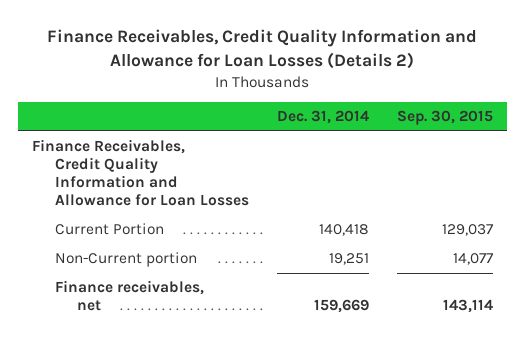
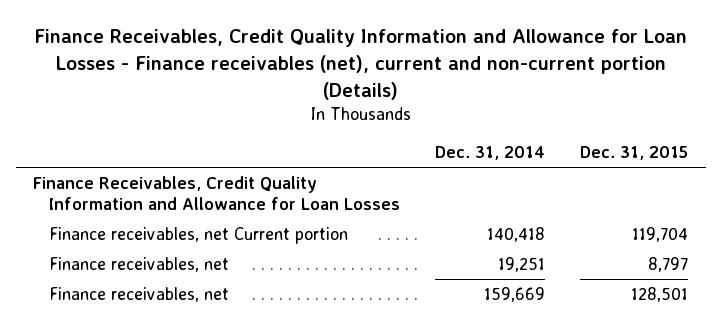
[47,29,478,69] Finance Receivables, Credit Quality Information and Allowance for Loan Losses (Details 2) -> [33,28,687,100] Finance Receivables, Credit Quality Information and Allowance for Loan Losses - Finance receivables (net), current and non-current portion (Details)
[396,110,493,126] Sep. 30, 2015 -> none
none -> [580,146,689,161] Dec. 31, 2015
[54,223,164,236] Current Portion -> [49,226,349,244] Finance receivables, net Current portion
[54,252,197,268] Non-Current portion -> [49,256,230,272] Finance receivables, net

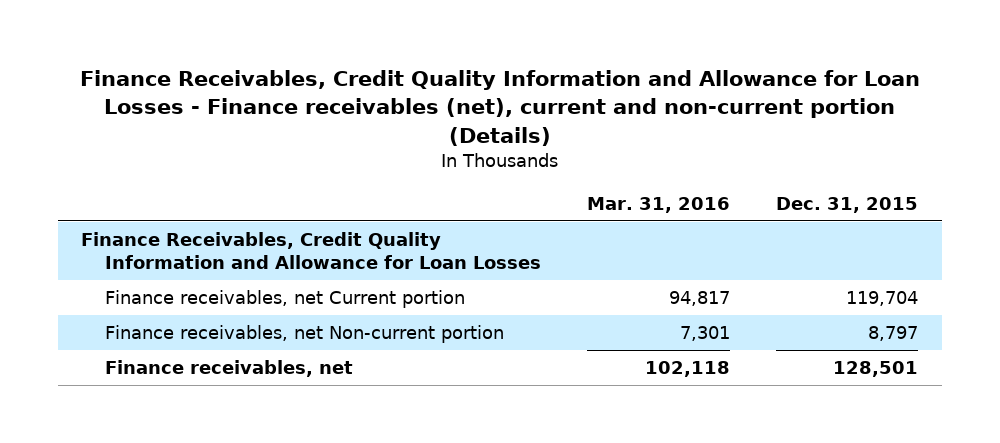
[435,146,546,161] Dec. 31, 2014 -> none
none -> [587,196,731,213] Mar. 31, 2016
[49,256,230,272] Finance receivables, net -> [104,325,504,344] Finance receivables, net Non-current portion

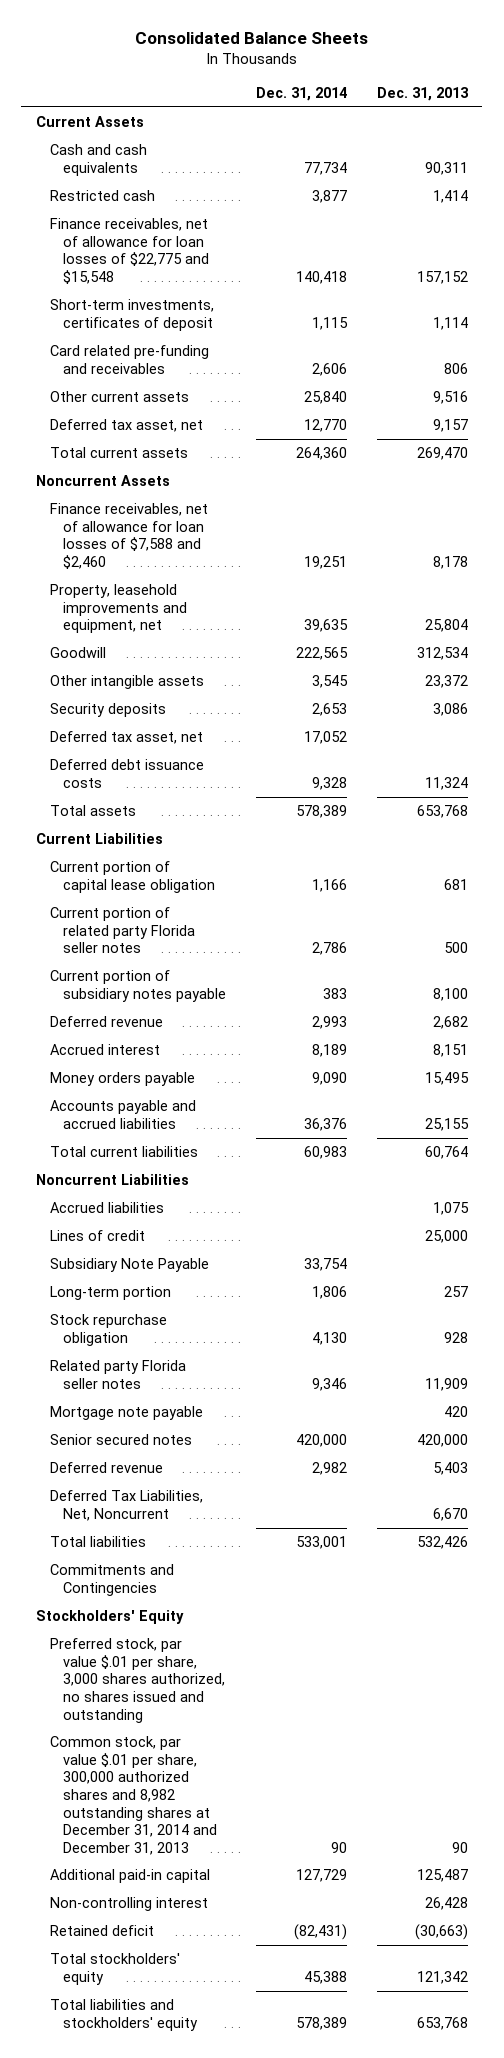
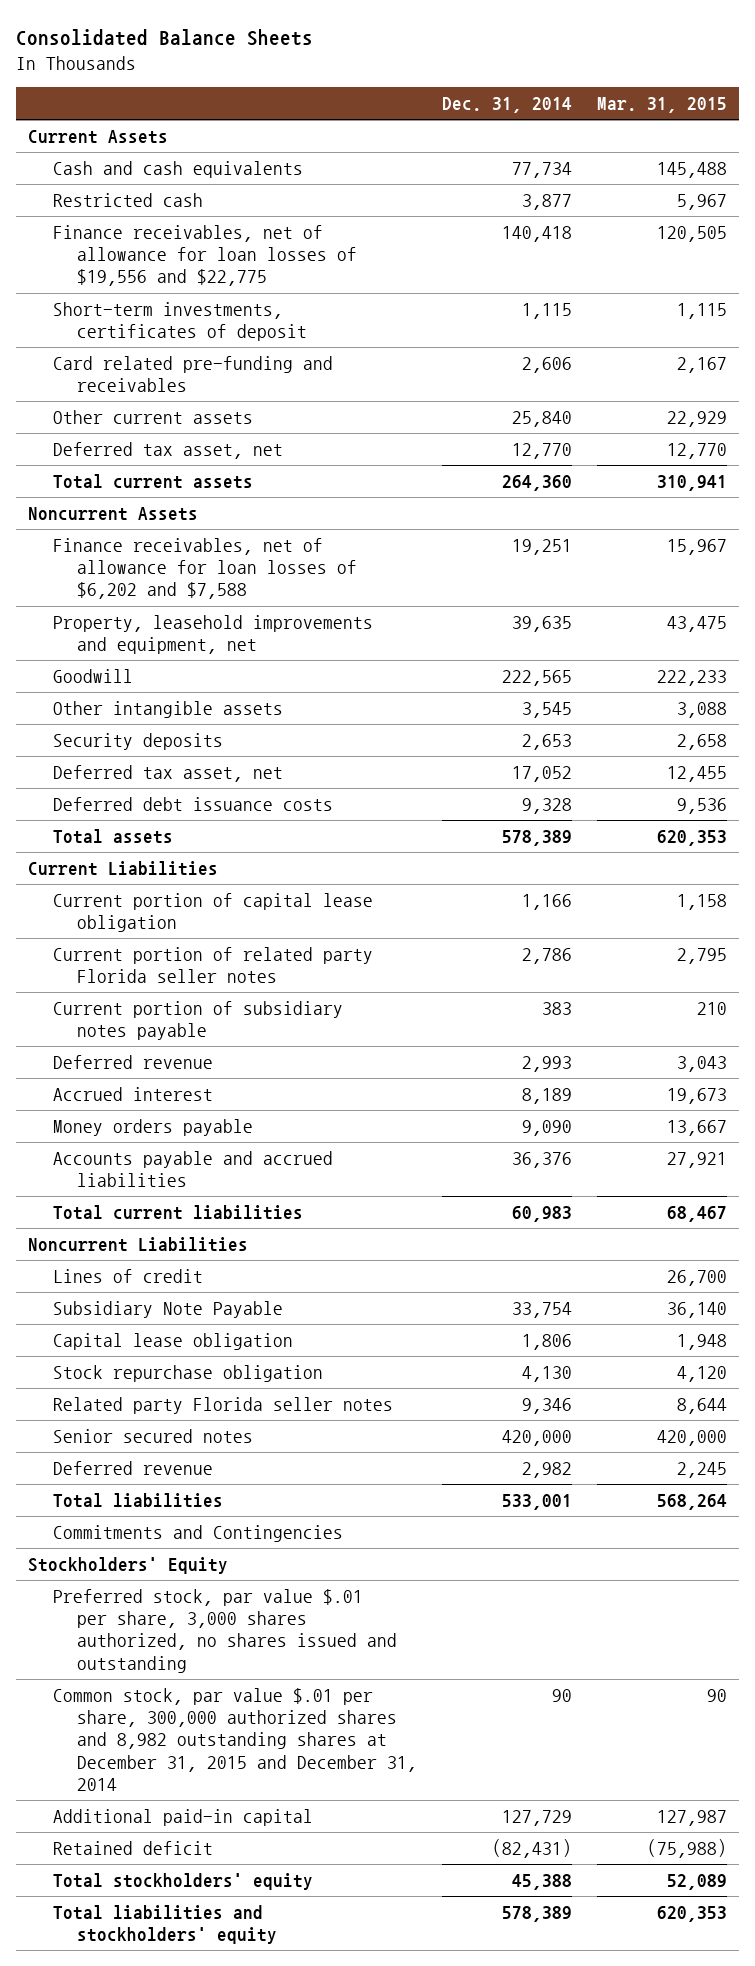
[376,86,469,101] Dec. 31, 2013 -> none
none -> [597,96,728,113] Mar. 31, 2015
[49,218,209,284] Finance receivables, net of allowance for loan losses of $22,775 and $15,548 -> [52,224,358,287] Finance receivables, net of allowance for loan losses of $19,556 and $22,775
[49,503,208,569] Finance receivables, net of allowance for loan losses of $7,588 and $2,460 -> [52,537,358,600] Finance receivables, net of allowance for loan losses of $6,202 and $7,588
[49,1202,164,1214] Accrued liabilities -> none
[49,1286,171,1301] Long-term portion -> [52,1332,293,1350] Capital lease obligation
[49,1406,203,1421] Mortgage note payable -> none
[49,1490,203,1521] Deferred Tax Liabilities, Net, Noncurrent -> none
[49,1736,217,1855] Common stock, par value $.01 per share, 300,000 authorized shares and 8,982 outstanding shares at December 31, 2014 and December 31, 2013 -> [52,1687,418,1791] Common stock, par value $.01 per share, 300,000 authorized shares and 8,982 outstanding shares at December 31, 2015 and December 31, 2014
[49,1897,208,1912] Non-controlling interest -> none

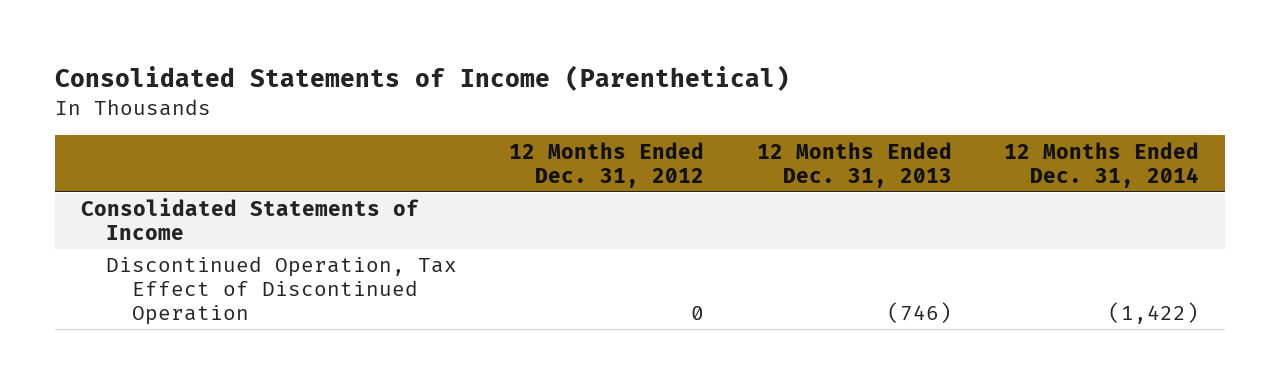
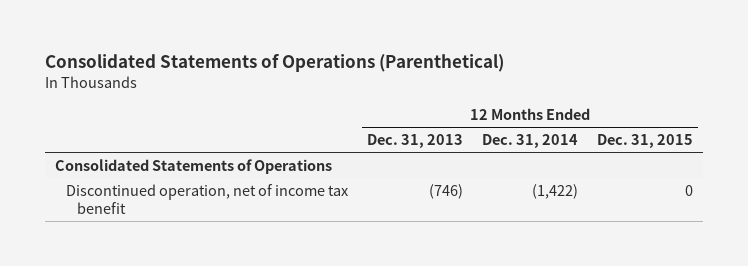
[54,64,790,91] Consolidated Statements of Income (Parenthetical) -> [45,54,505,73] Consolidated Statements of Operations (Parenthetical)
[509,141,705,188] 12 Months Ended Dec. 31, 2012 -> none
none -> [597,134,694,149] Dec. 31, 2015
[80,198,419,241] Consolidated Statements of Income -> [54,158,332,174] Consolidated Statements of Operations
[106,256,458,326] Discontinued Operation, Tax Effect of Discontinued Operation -> [65,183,348,215] Discontinued operation, net of income tax benefit

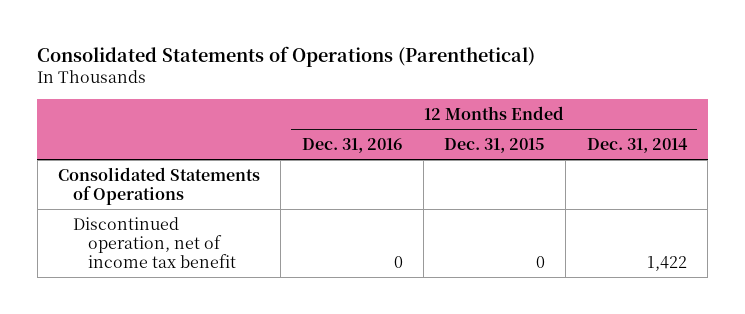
[366,134,463,149] Dec. 31, 2013 -> none
none -> [301,137,403,153] Dec. 31, 2016
[532,183,579,199] (1,422) -> [646,255,687,271] 1,422

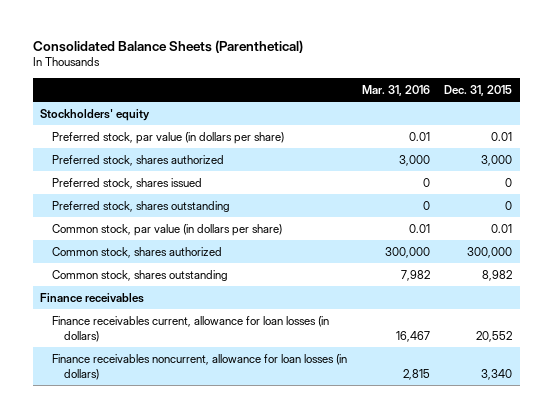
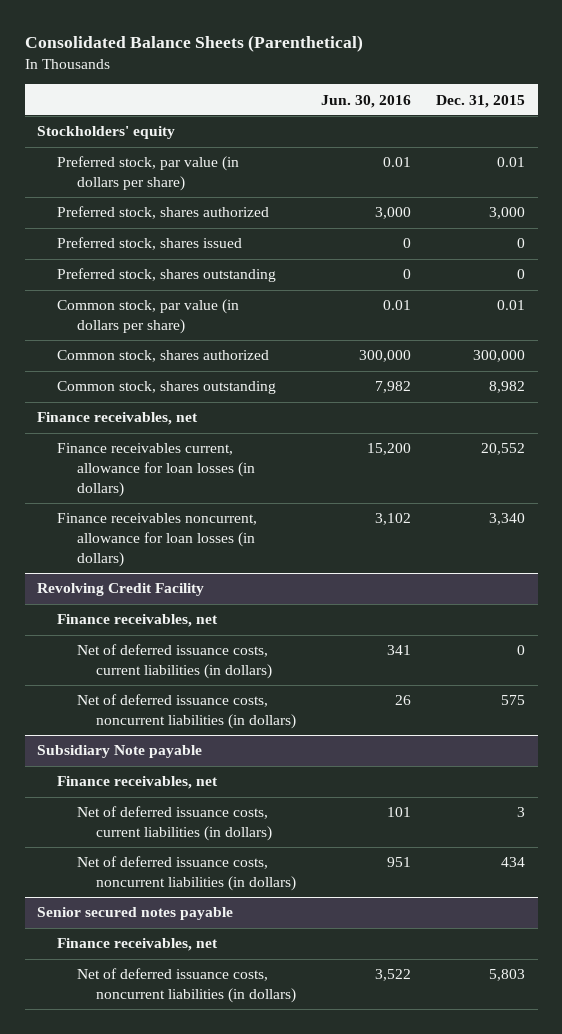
[361,85,430,97] Mar. 31, 2016 -> none
none -> [321,94,412,108] Jun. 30, 2016
[39,292,144,303] Finance receivables -> [37,412,199,426] Finance receivables, net
none -> [37,583,205,597] Revolving Credit Facility
none -> [56,614,218,628] Finance receivables, net
none -> [76,644,273,680] Net of deferred issuance costs, current liabilities (in dollars)
none -> [76,694,297,730] Net of deferred issuance costs, noncurrent liabilities (in dollars)
none -> [37,745,203,759] Subsidiary Note payable
none -> [56,776,218,790] Finance receivables, net
none -> [76,806,273,842] Net of deferred issuance costs, current liabilities (in dollars)
none -> [76,856,297,892] Net of deferred issuance costs, noncurrent liabilities (in dollars)
none -> [37,907,234,921] Senior secured notes payable
none -> [56,938,218,952] Finance receivables, net
none -> [76,968,297,1004] Net of deferred issuance costs, noncurrent liabilities (in dollars)

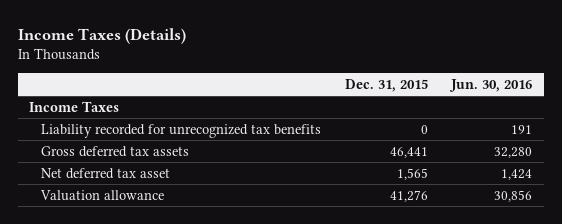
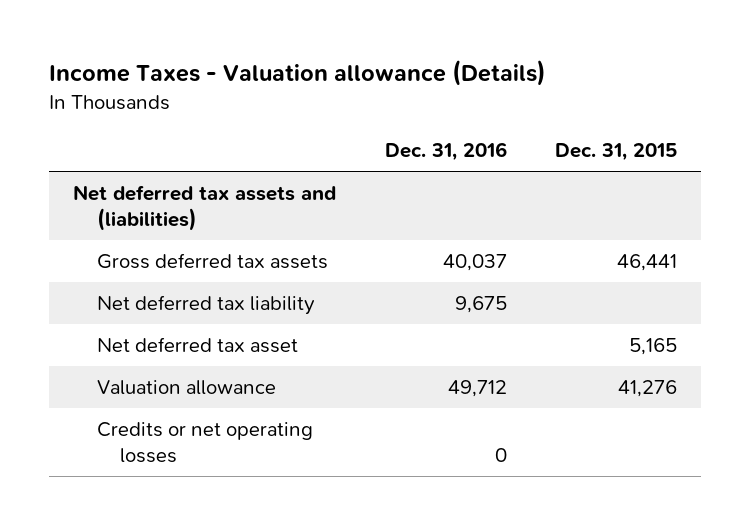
[17,27,186,44] Income Taxes (Details) -> [49,60,547,87] Income Taxes - Valuation allowance (Details)
[449,79,533,93] Jun. 30, 2016 -> none
none -> [384,142,507,162] Dec. 31, 2016
[29,100,120,112] Income Taxes -> none
[41,123,322,138] Liability recorded for unrecognized tax benefits -> none
none -> [73,184,337,231] Net deferred tax assets and (liabilities)
none -> [96,294,315,315] Net deferred tax liability
[396,167,428,180] 1,565 -> [629,337,678,355] 5,165
none -> [96,421,313,463] Credits or net operating losses

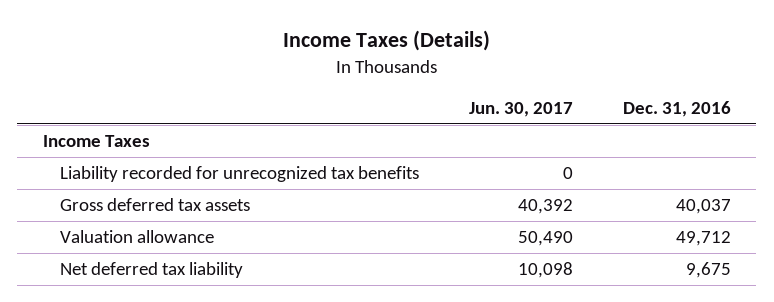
[49,60,547,87] Income Taxes - Valuation allowance (Details) -> [282,30,490,52] Income Taxes (Details)
[555,143,678,162] Dec. 31, 2015 -> none
none -> [469,101,574,117] Jun. 30, 2017
[73,184,337,231] Net deferred tax assets and (liabilities) -> none
none -> [42,135,150,148] Income Taxes
none -> [59,166,419,183] Liability recorded for unrecognized tax benefits
[96,336,298,353] Net deferred tax asset -> none
[96,421,313,463] Credits or net operating losses -> none
[96,294,315,315] Net deferred tax liability -> [59,262,243,279] Net deferred tax liability

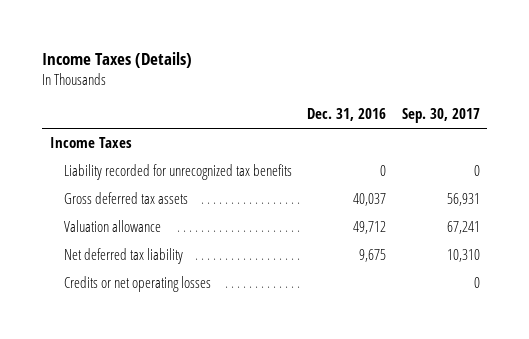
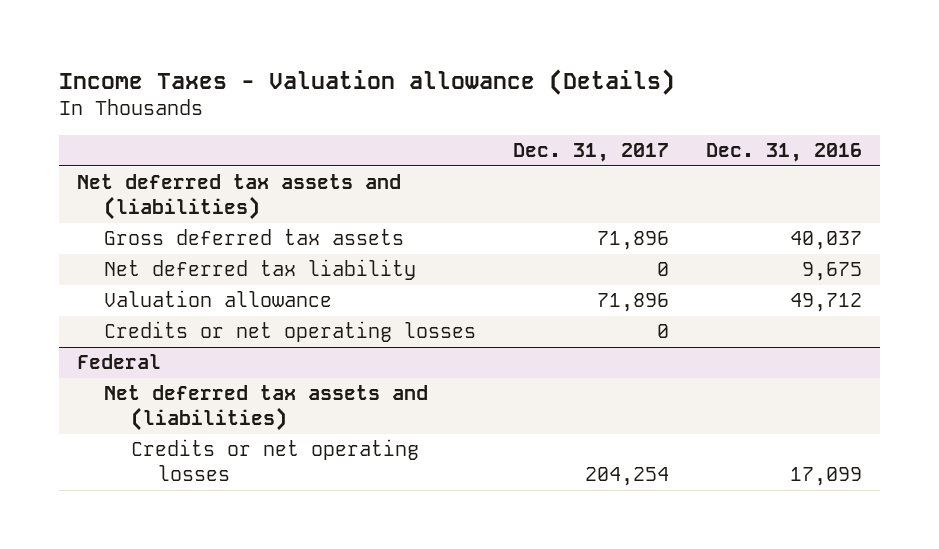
[42,52,193,69] Income Taxes (Details) -> [58,69,675,96] Income Taxes - Valuation allowance (Details)
[401,108,480,124] Sep. 30, 2017 -> none
none -> [512,143,669,163] Dec. 31, 2017
[49,137,132,149] Income Taxes -> none
[63,164,292,181] Liability recorded for unrecognized tax benefits -> none
none -> [77,174,402,220] Net deferred tax assets and (liabilities)
[63,220,161,233] Valuation allowance -> [104,290,333,308] Valuation allowance
none -> [77,354,162,370] Federal
none -> [104,385,429,431] Net deferred tax assets and (liabilities)
none -> [131,439,420,481] Credits or net operating losses

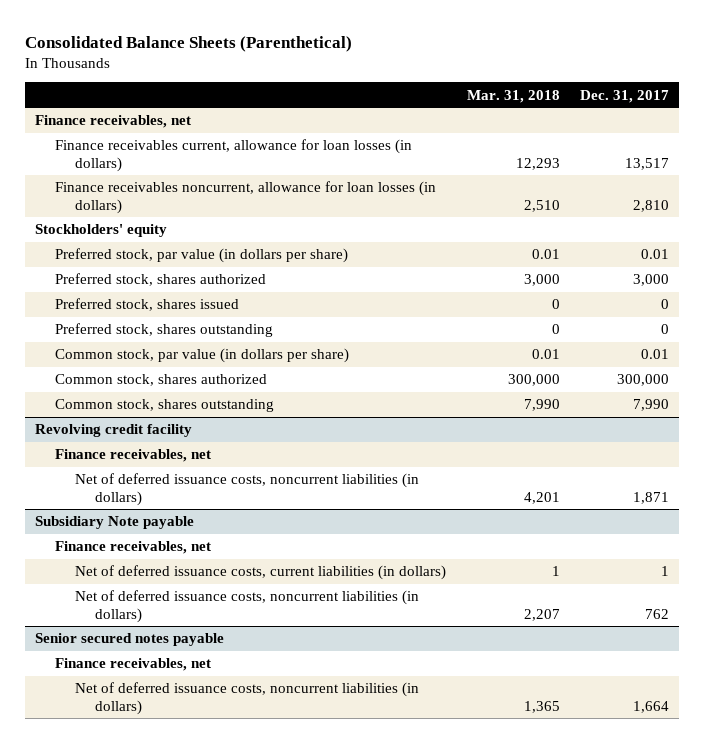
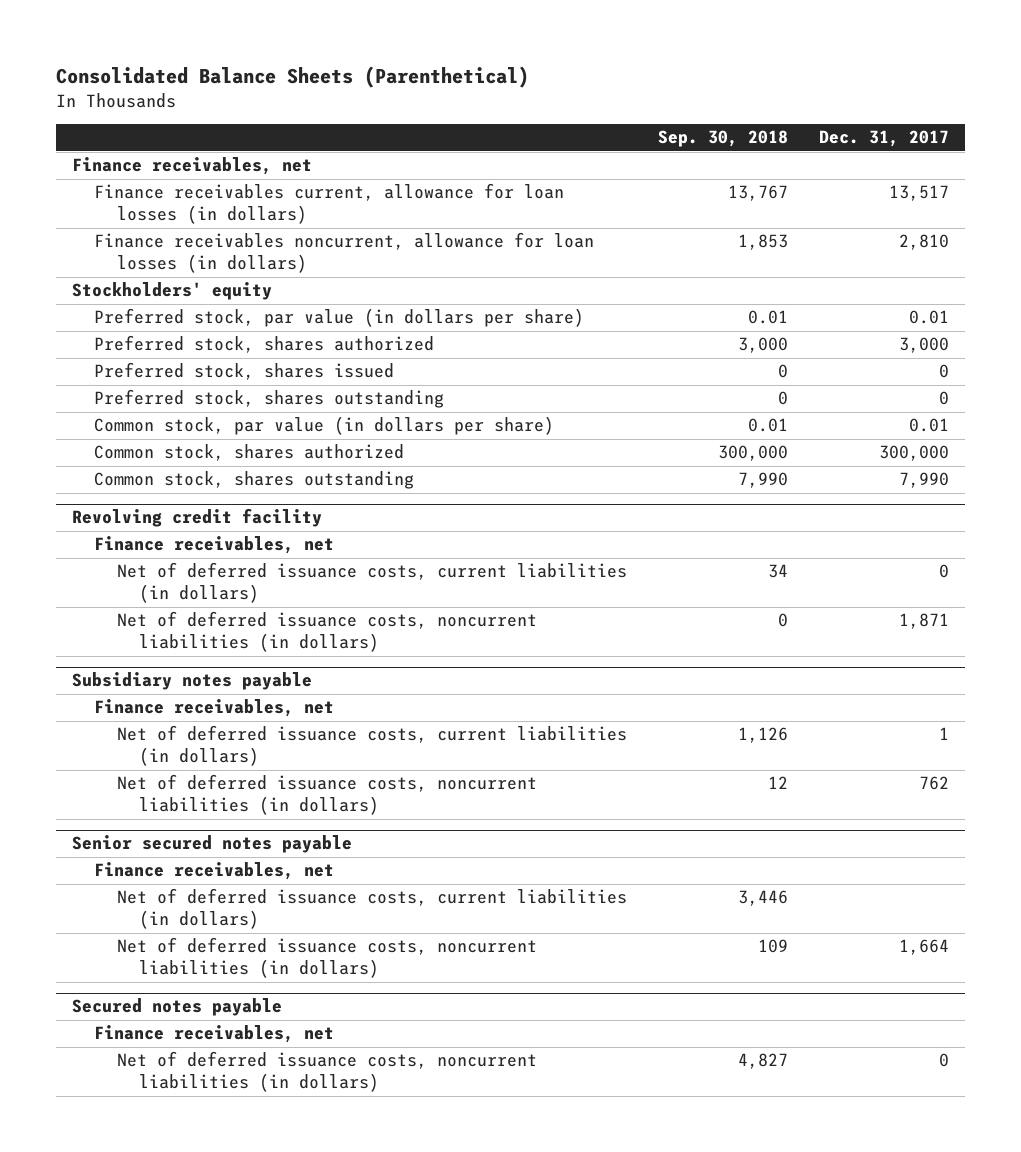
[466,89,560,103] Mar. 31, 2018 -> none
none -> [658,130,789,148] Sep. 30, 2018
none -> [116,562,627,604] Net of deferred issuance costs, current liabilities (in dollars)
[34,516,194,530] Subsidiary Note payable -> [71,672,312,691] Subsidiary notes payable
none -> [116,888,627,930] Net of deferred issuance costs, current liabilities (in dollars)
none -> [71,998,282,1017] Secured notes payable
none -> [94,1025,335,1044] Finance receivables, net
none -> [116,1051,537,1093] Net of deferred issuance costs, noncurrent liabilities (in dollars)

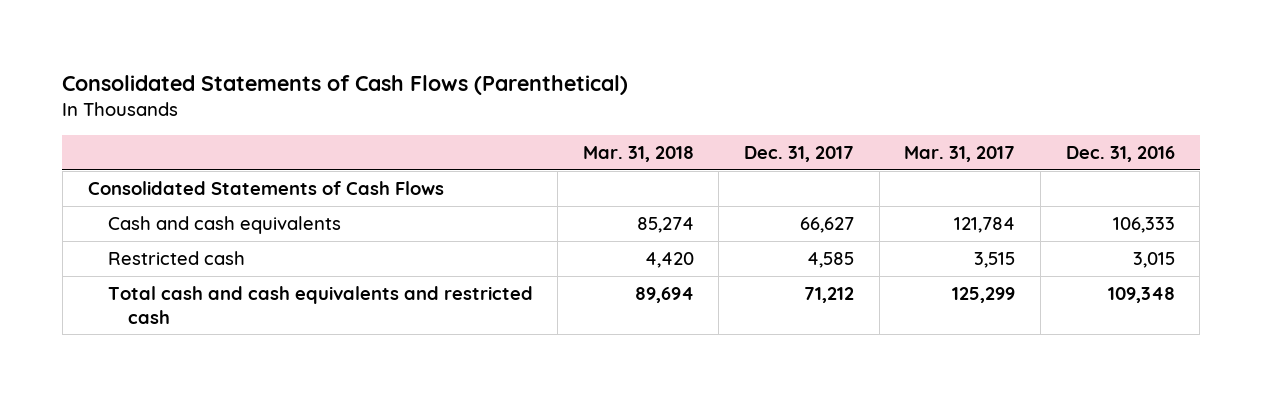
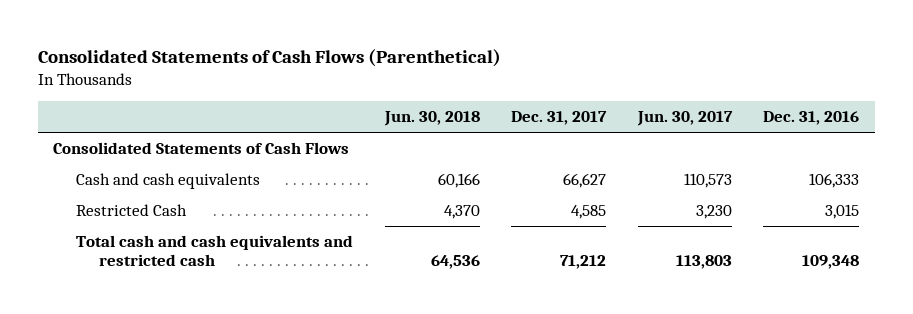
[582,145,694,162] Mar. 31, 2018 -> none
[904,145,1016,162] Mar. 31, 2017 -> none
none -> [383,111,480,127] Jun. 30, 2018
none -> [636,111,733,127] Jun. 30, 2017
[107,250,245,265] Restricted cash -> [76,203,188,216] Restricted Cash

